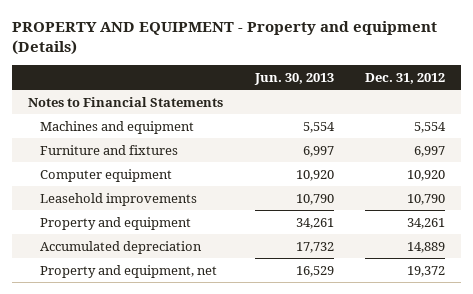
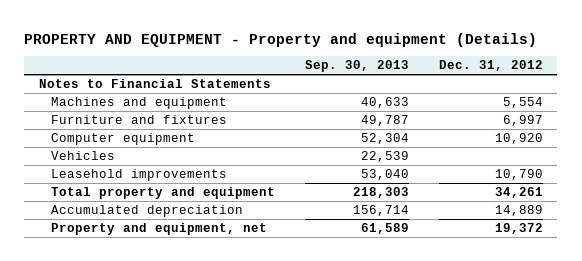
[253,72,334,85] Jun. 30, 2013 -> none
none -> [305,60,410,73] Sep. 30, 2013
none -> [51,151,116,161] Vehicles
[40,216,192,230] Property and equipment -> [51,187,276,200] Total property and equipment

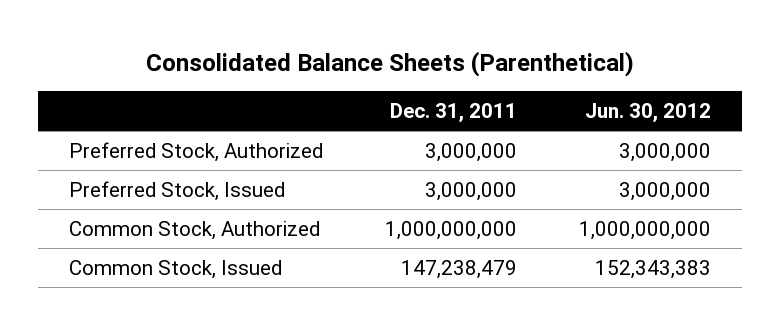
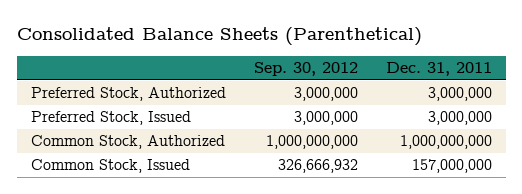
[585,103,712,124] Jun. 30, 2012 -> none
none -> [253,62,358,77] Sep. 30, 2012
[401,259,518,279] 147,238,479 -> [411,159,492,174] 157,000,000

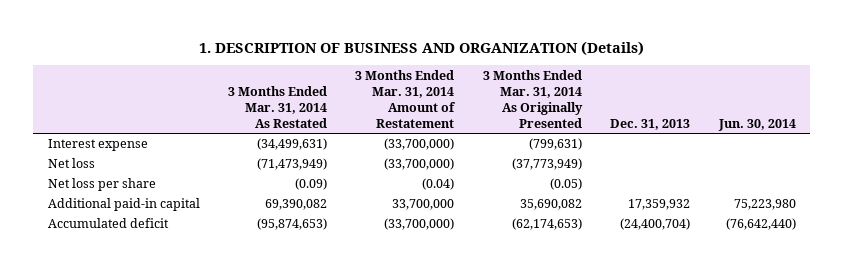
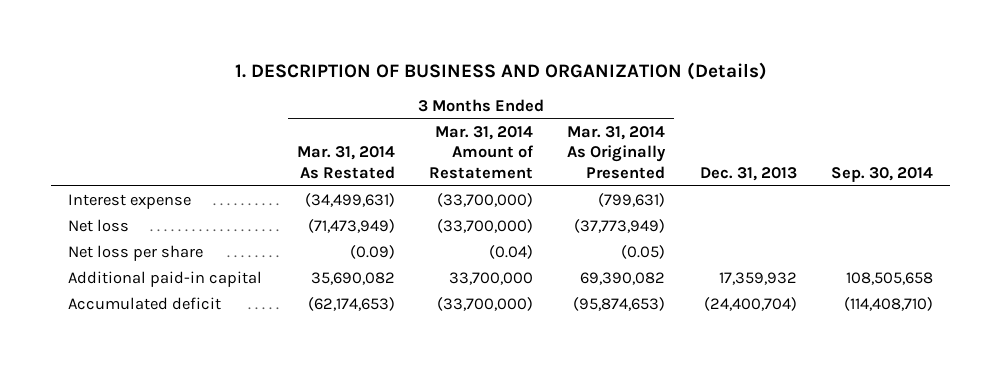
[717,118,796,131] Jun. 30, 2014 -> none
none -> [830,167,933,183] Sep. 30, 2014
[264,199,327,211] 69,390,082 -> [310,272,395,286] 35,690,082
[519,199,582,211] 35,690,082 -> [580,272,666,286] 69,390,082
[256,218,327,231] (95,874,653) -> [307,297,395,312] (62,174,653)
[511,218,582,231] (62,174,653) -> [573,297,666,312] (95,874,653)

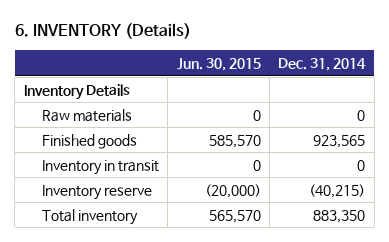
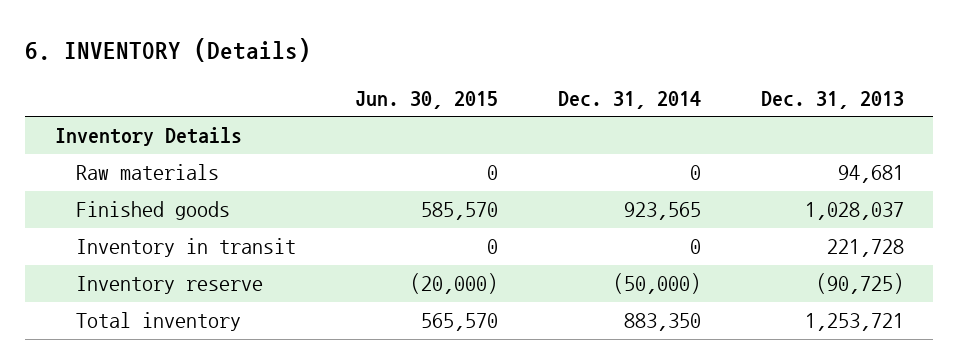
none -> [760,90,904,109] Dec. 31, 2013
[309,183,366,198] (40,215) -> [612,273,701,295] (50,000)

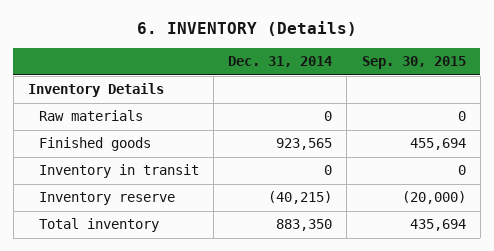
[355,90,499,109] Jun. 30, 2015 -> none
[760,90,904,109] Dec. 31, 2013 -> none
none -> [361,56,466,70] Sep. 30, 2015
[612,273,701,295] (50,000) -> [268,191,333,205] (40,215)

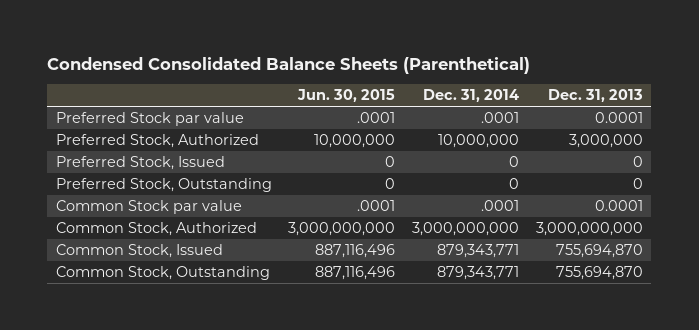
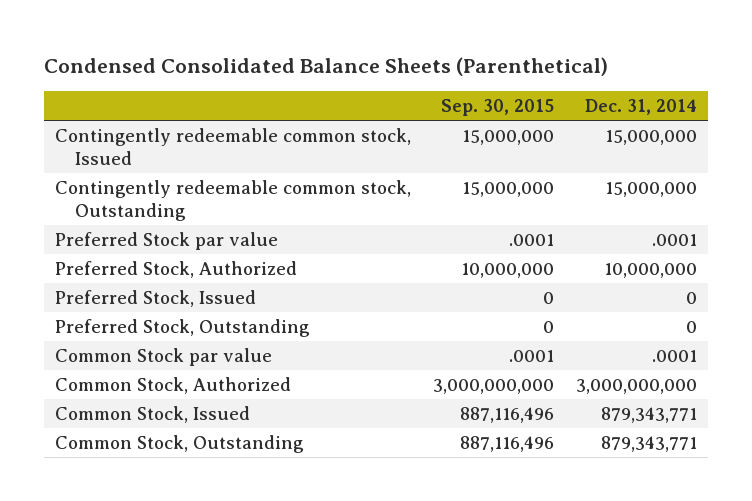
[297,89,396,103] Jun. 30, 2015 -> none
[547,89,643,103] Dec. 31, 2013 -> none
none -> [440,99,554,117] Sep. 30, 2015
none -> [54,128,411,166] Contingently redeemable common stock, Issued
none -> [54,180,411,222] Contingently redeemable common stock, Outstanding

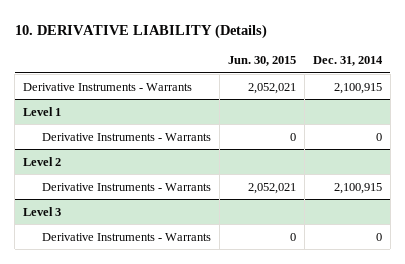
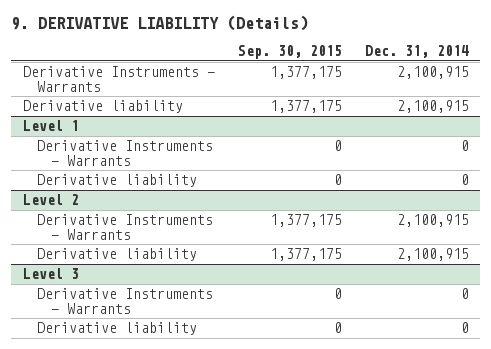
[14,23,267,39] 10. DERIVATIVE LIABILITY (Details) -> [11,15,309,32] 9. DERIVATIVE LIABILITY (Details)
[228,56,297,67] Jun. 30, 2015 -> none
none -> [237,45,342,60] Sep. 30, 2015
none -> [22,100,183,114] Derivative liability
none -> [36,174,197,188] Derivative liability
none -> [36,248,197,262] Derivative liability
none -> [36,322,197,336] Derivative liability

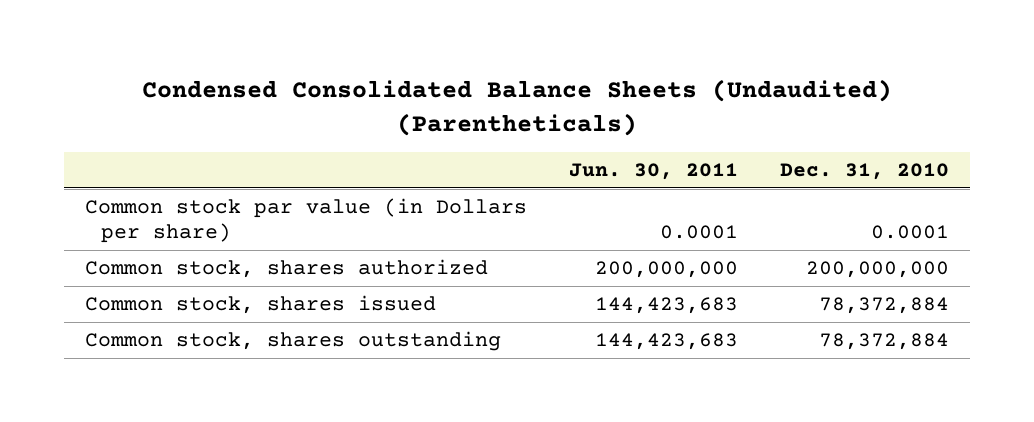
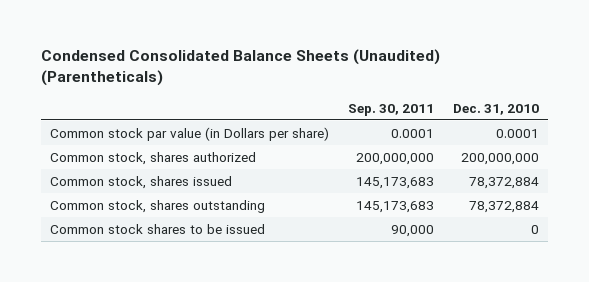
[141,79,892,136] Condensed Consolidated Balance Sheets (Undaudited) (Parentheticals) -> [40,49,440,87] Condensed Consolidated Balance Sheets (Unaudited) (Parentheticals)
[568,163,738,181] Jun. 30, 2011 -> none
none -> [347,103,434,116] Sep. 30, 2011
none -> [50,223,266,234] Common stock shares to be issued

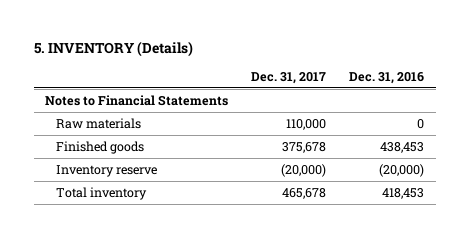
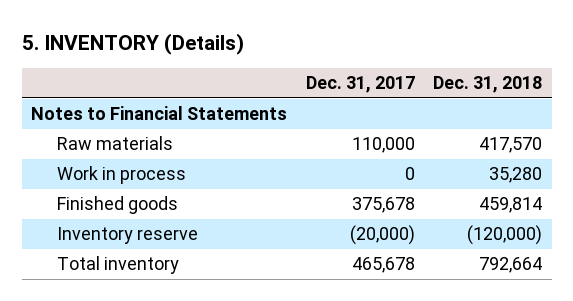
[349,71,425,84] Dec. 31, 2016 -> none
none -> [433,76,543,94] Dec. 31, 2018
none -> [56,166,186,185] Work in process

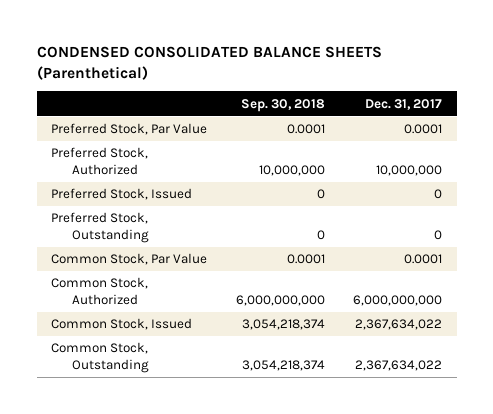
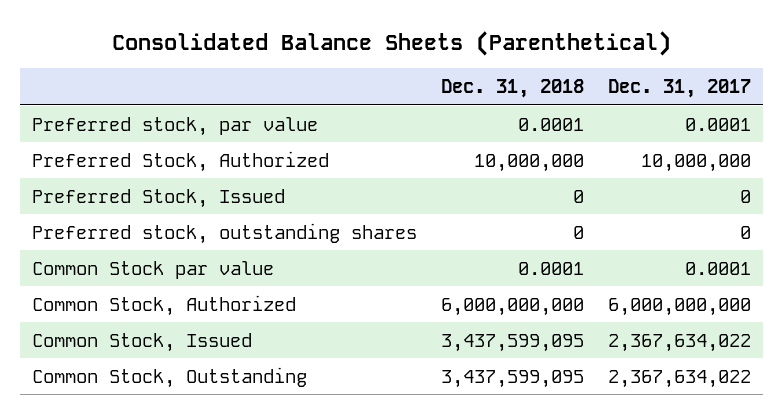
[36,46,382,81] CONDENSED CONSOLIDATED BALANCE SHEETS (Parenthetical) -> [111,30,671,56] Consolidated Balance Sheets (Parenthetical)
[240,98,325,112] Sep. 30, 2018 -> none
none -> [441,78,585,98] Dec. 31, 2018
[51,123,208,136] Preferred Stock, Par Value -> [32,116,319,136] Preferred stock, par value
[51,212,150,244] Preferred Stock, Outstanding -> [32,222,418,244] Preferred stock, outstanding shares
[51,253,208,266] Common Stock, Par Value -> [32,260,275,279] Common Stock par value

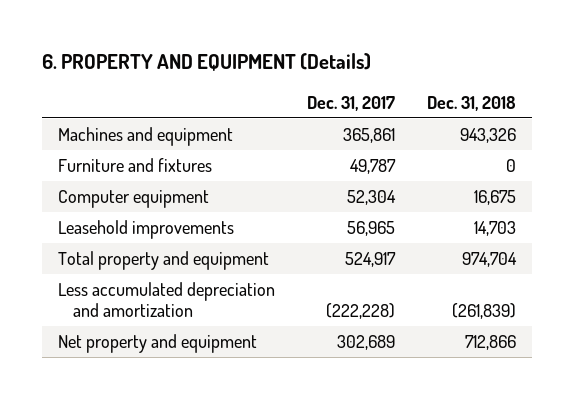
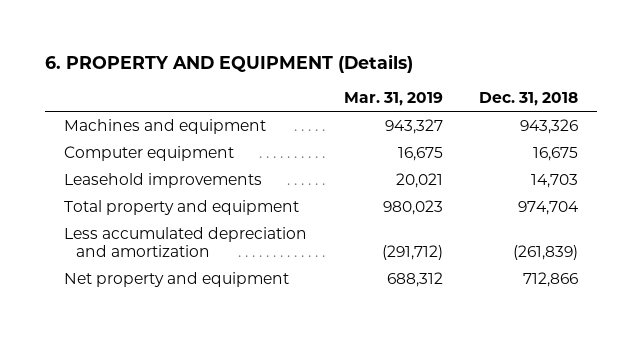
[307,96,396,112] Dec. 31, 2017 -> none
none -> [343,92,443,107] Mar. 31, 2019
[57,157,212,172] Furniture and fixtures -> none

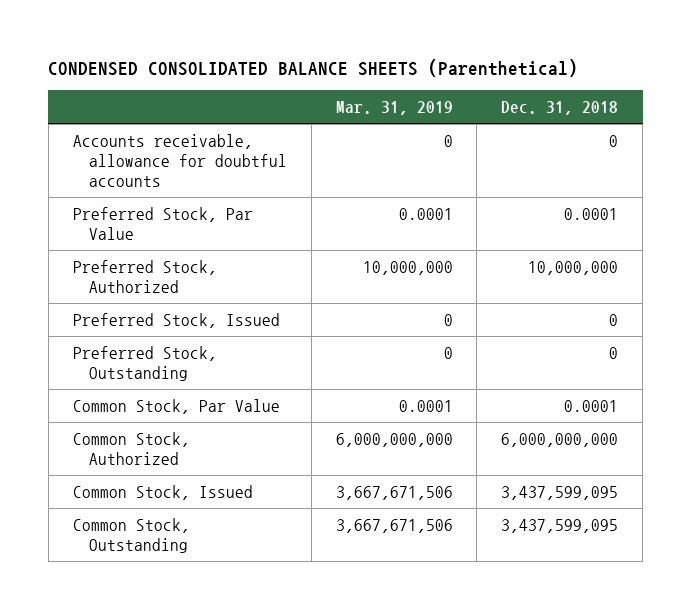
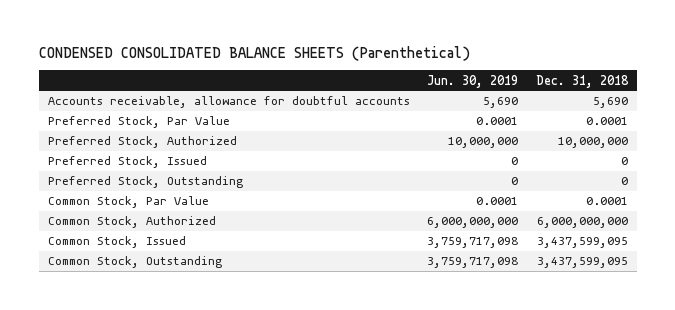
[335,100,453,115] Mar. 31, 2019 -> none
none -> [427,74,519,88] Jun. 30, 2019
[609,134,619,147] 0 -> [592,97,628,109] 5,690

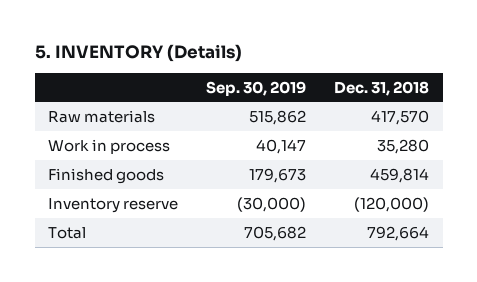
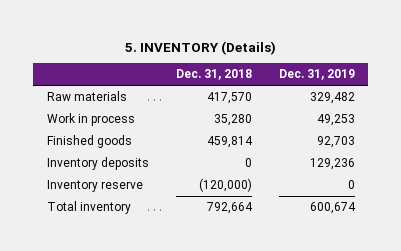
[206,80,307,96] Sep. 30, 2019 -> none
none -> [278,69,355,81] Dec. 31, 2019
none -> [46,157,149,171] Inventory deposits
[48,226,87,239] Total -> [46,201,131,215] Total inventory

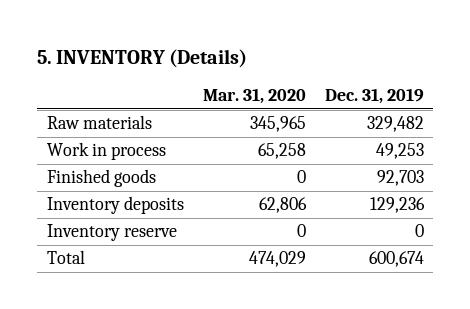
[175,69,252,81] Dec. 31, 2018 -> none
none -> [202,88,306,105] Mar. 31, 2020
[46,201,131,215] Total inventory -> [46,250,85,265] Total

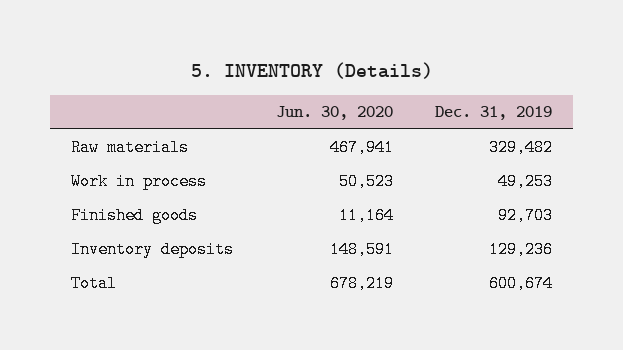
[202,88,306,105] Mar. 31, 2020 -> none
none -> [275,106,393,121] Jun. 30, 2020
[46,224,177,242] Inventory reserve -> none

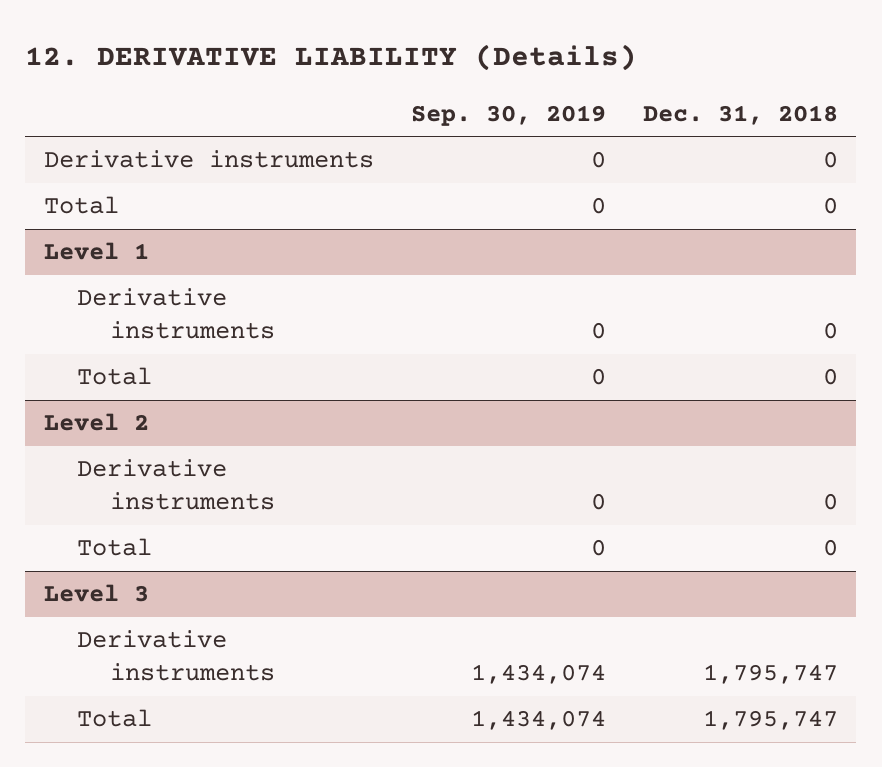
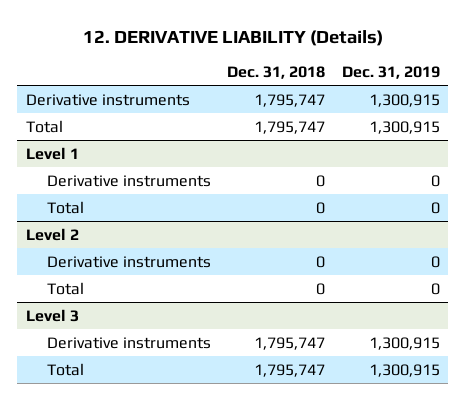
[410,105,606,127] Sep. 30, 2019 -> none
none -> [342,66,441,80] Dec. 31, 2019
[822,151,838,169] 0 -> [254,93,326,107] 1,795,747
[822,197,838,215] 0 -> [254,120,326,134] 1,795,747

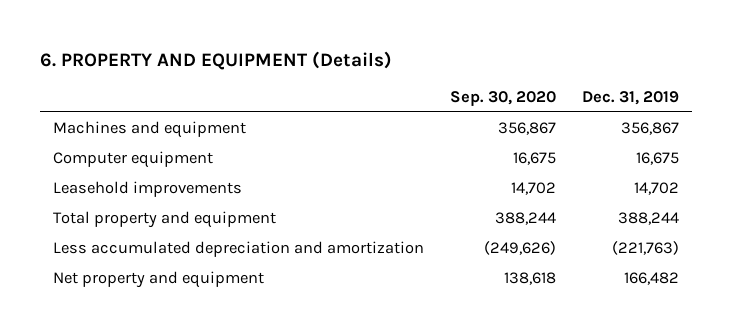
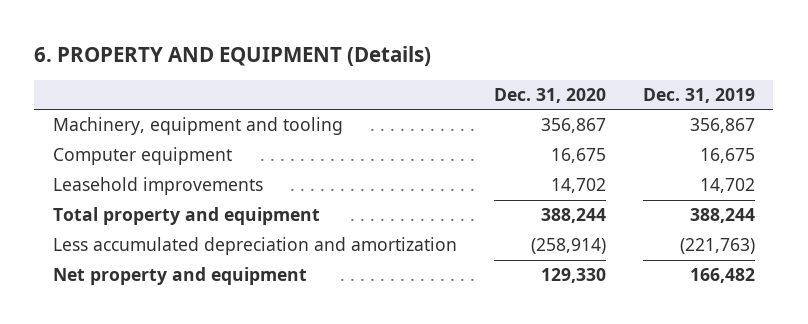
[449,91,556,107] Sep. 30, 2020 -> none
none -> [493,87,606,103] Dec. 31, 2020
[52,121,246,139] Machines and equipment -> [52,117,343,136] Machinery, equipment and tooling

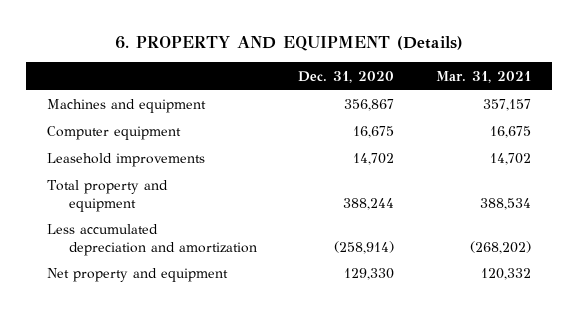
[642,87,755,103] Dec. 31, 2019 -> none
none -> [436,70,532,83] Mar. 31, 2021
[52,117,343,136] Machinery, equipment and tooling -> [47,99,207,114] Machines and equipment

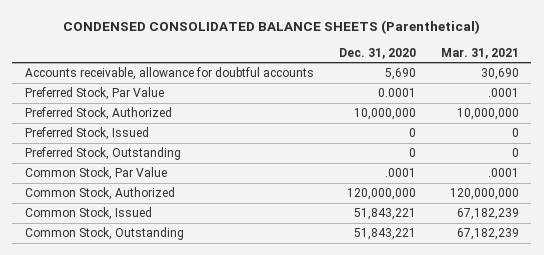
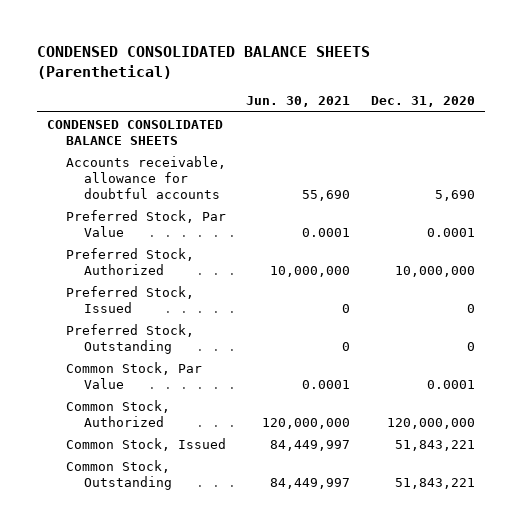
[440,47,519,59] Mar. 31, 2021 -> none
none -> [246,96,351,108] Jun. 30, 2021
none -> [47,119,224,145] CONDENSED CONSOLIDATED BALANCE SHEETS
[384,168,416,178] .0001 -> [426,379,475,389] 0.0001

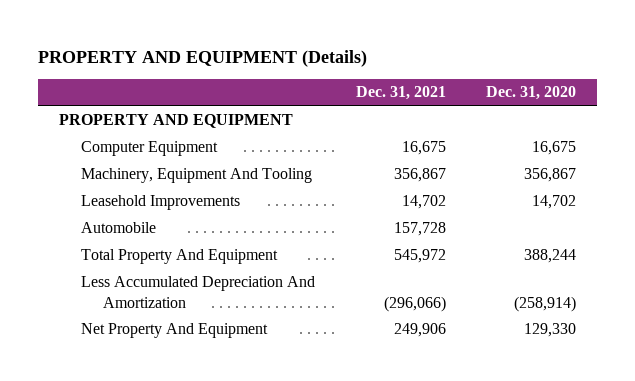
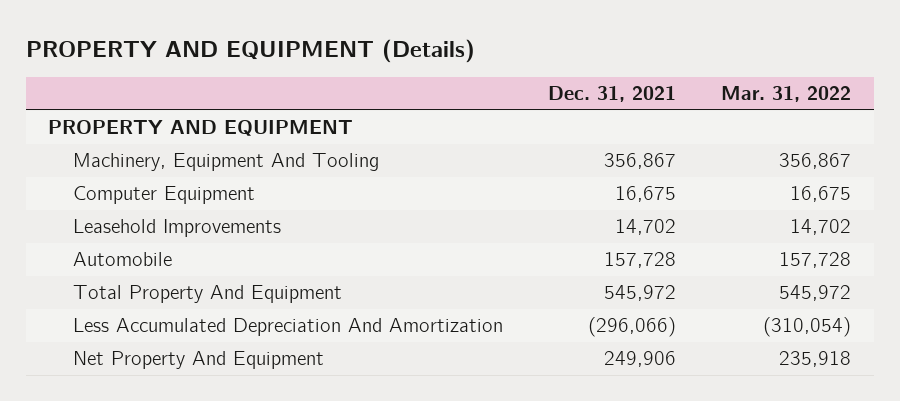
[486,86,577,101] Dec. 31, 2020 -> none
none -> [721,86,852,103] Mar. 31, 2022
[80,141,218,157] Computer Equipment -> [72,186,255,205] Computer Equipment

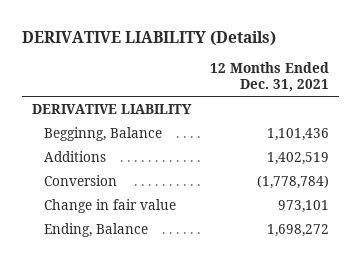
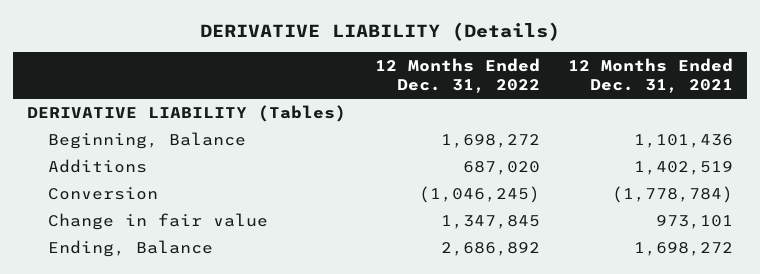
none -> [374,57,540,94] 12 Months Ended Dec. 31, 2022
[31,103,192,114] DERIVATIVE LIABILITY -> [27,104,347,122] DERIVATIVE LIABILITY (Tables)
[43,126,162,141] Begginng, Balance -> [47,131,246,149] Beginning, Balance

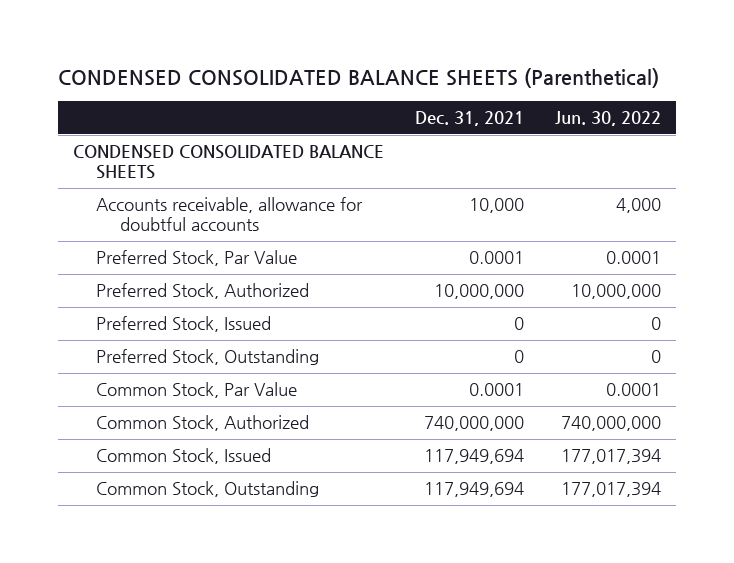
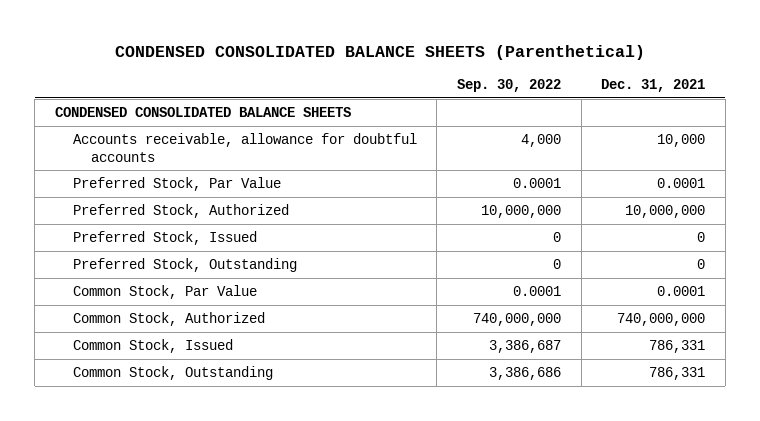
[555,111,662,127] Jun. 30, 2022 -> none
none -> [457,79,562,93] Sep. 30, 2022
[424,449,525,465] 117,949,694 -> [649,340,706,354] 786,331
[424,482,525,498] 117,949,694 -> [649,367,706,381] 786,331

